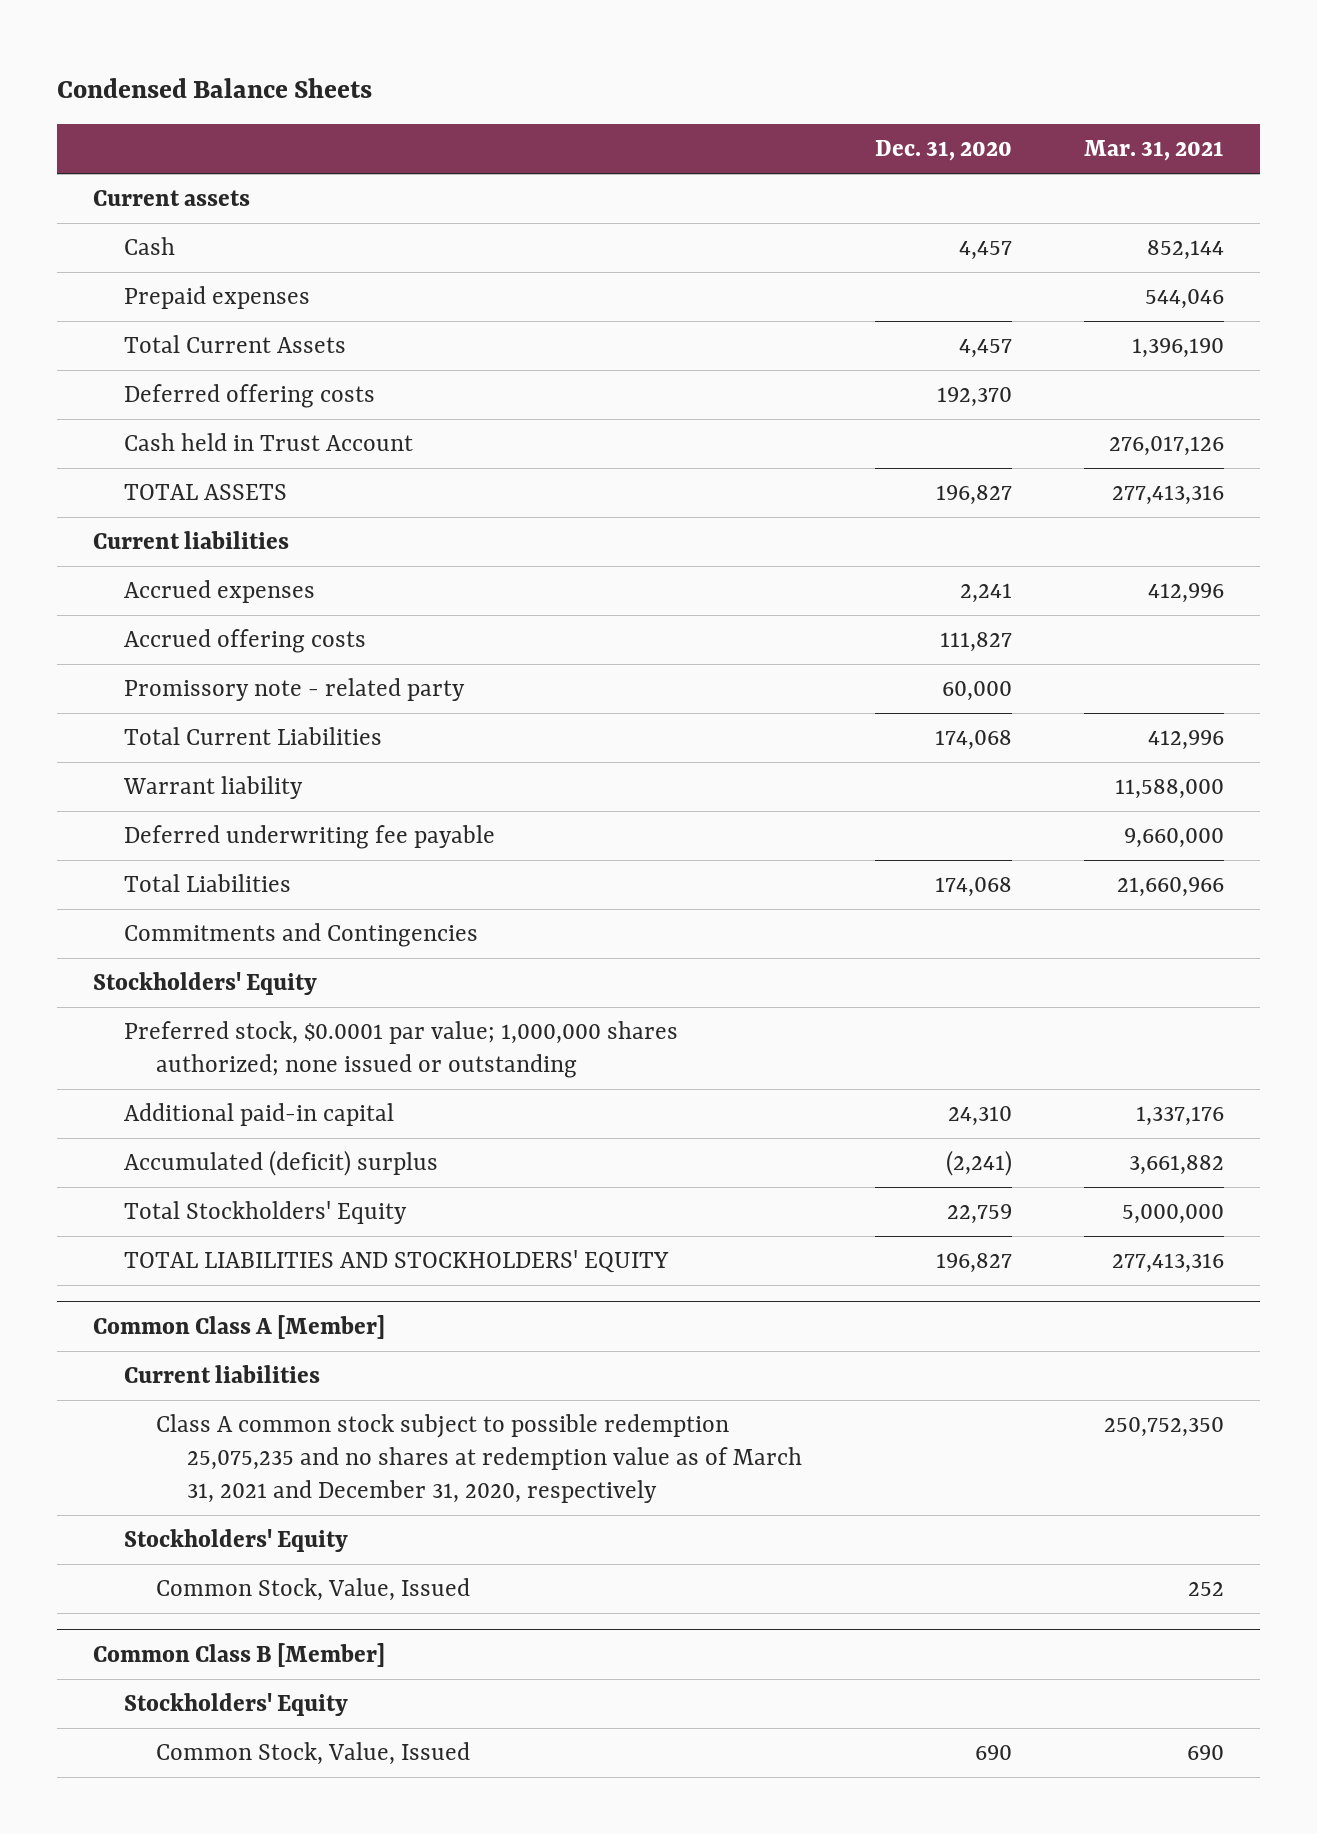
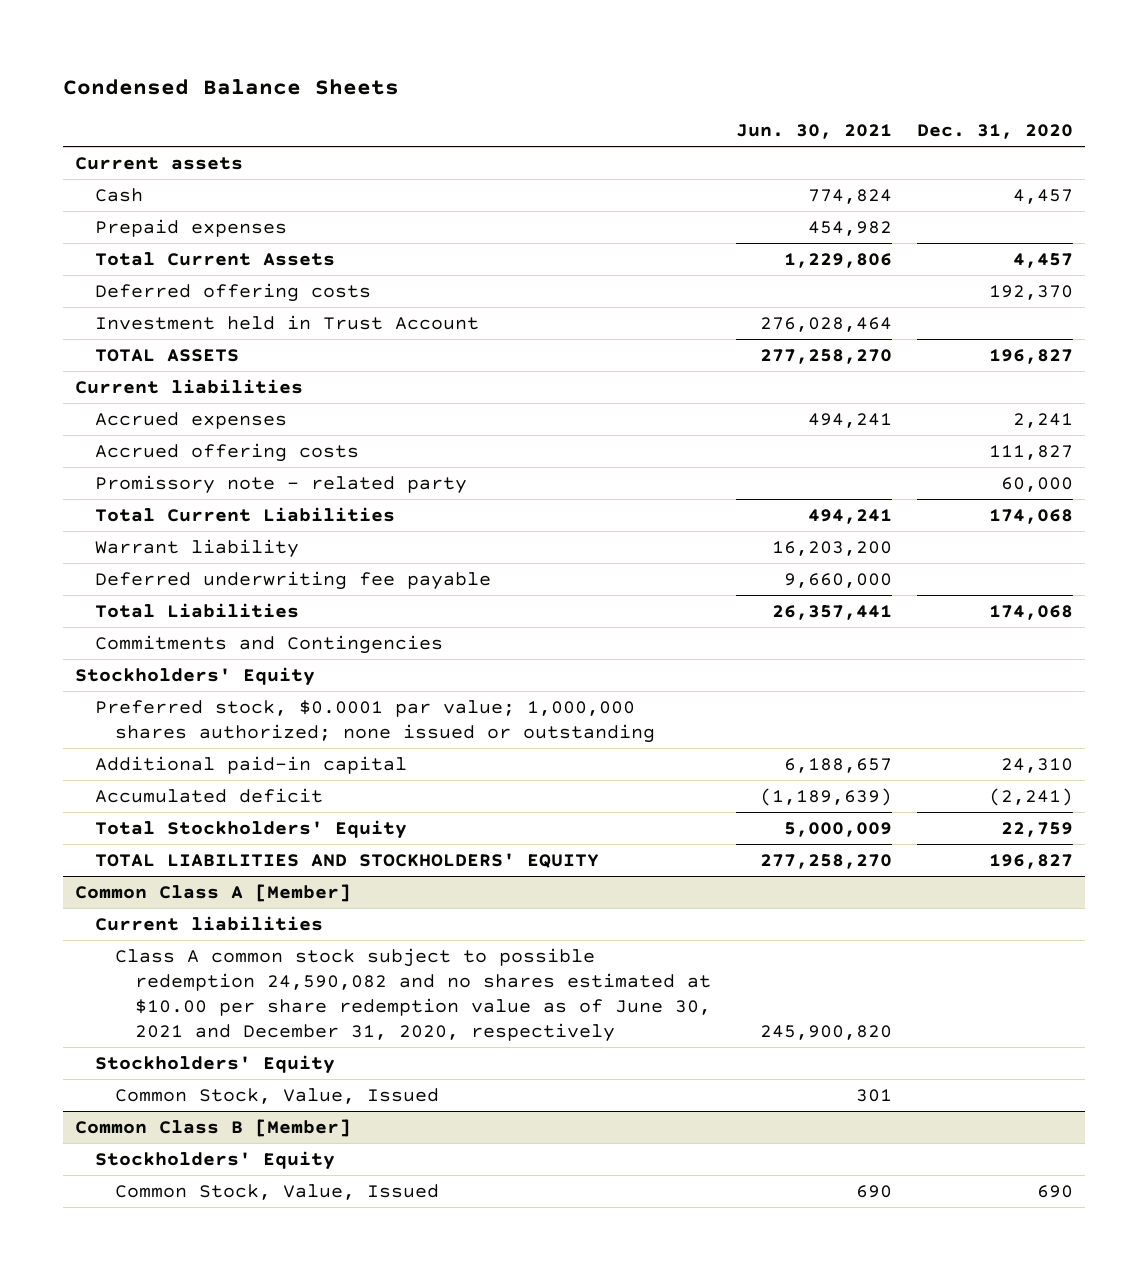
[1083,140,1224,162] Mar. 31, 2021 -> none
none -> [735,124,892,140] Jun. 30, 2021
[124,433,414,452] Cash held in Trust Account -> [95,315,480,331] Investment held in Trust Account
[124,1150,439,1177] Accumulated (deficit) surplus -> [95,788,324,804] Accumulated deficit
[155,1414,803,1503] Class A common stock subject to possible redemption 25,075,235 and no shares at redemption value as of March 31, 2021 and December 31, 2020, respectively -> [115,948,711,1042] Class A common stock subject to possible redemption 24,590,082 and no shares estimated at $10.00 per share redemption value as of June 30, 2021 and December 31, 2020, respectively

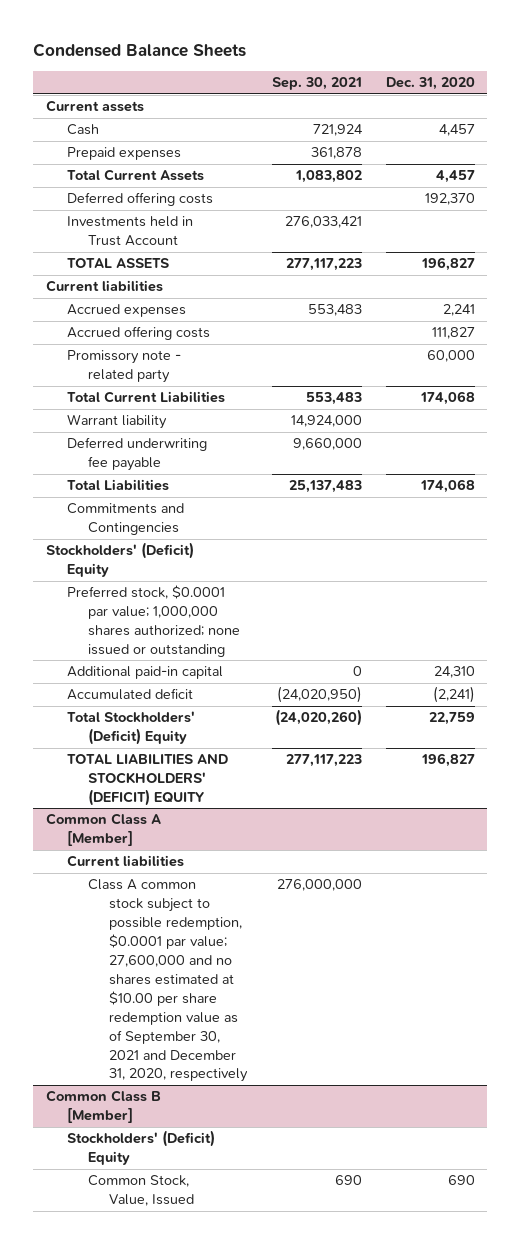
[735,124,892,140] Jun. 30, 2021 -> none
none -> [271,77,362,91] Sep. 30, 2021
[95,315,480,331] Investment held in Trust Account -> [66,216,193,247] Investments held in Trust Account
[75,667,316,687] Stockholders' Equity -> [45,542,194,578] Stockholders' (Deficit) Equity
[95,820,408,840] Total Stockholders' Equity -> [66,711,195,746] Total Stockholders' (Deficit) Equity
[95,853,600,869] TOTAL LIABILITIES AND STOCKHOLDERS' EQUITY -> [66,754,228,807] TOTAL LIABILITIES AND STOCKHOLDERS' (DEFICIT) EQUITY
[95,1055,336,1075] Stockholders' Equity -> none
[115,1088,440,1105] Common Stock, Value, Issued -> none
[115,948,711,1042] Class A common stock subject to possible redemption 24,590,082 and no shares estimated at $10.00 per share redemption value as of June 30, 2021 and December 31, 2020, respectively -> [88,879,249,1083] Class A common stock subject to possible redemption, $0.0001 par value; 27,600,000 and no shares estimated at $10.00 per share redemption value as of September 30, 2021 and December 31, 2020, respectively
[95,1151,336,1171] Stockholders' Equity -> [66,1130,215,1166] Stockholders' (Deficit) Equity

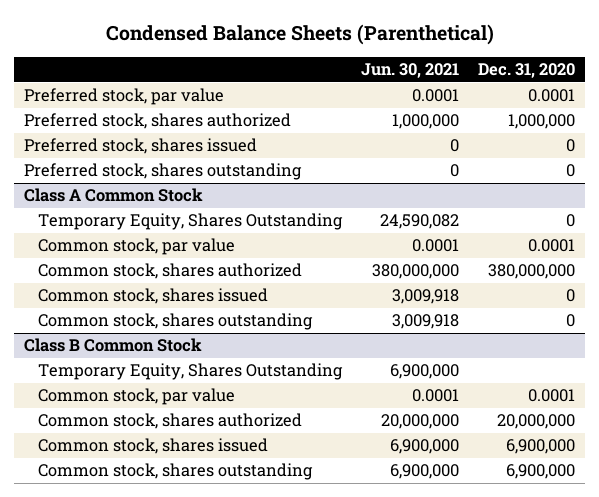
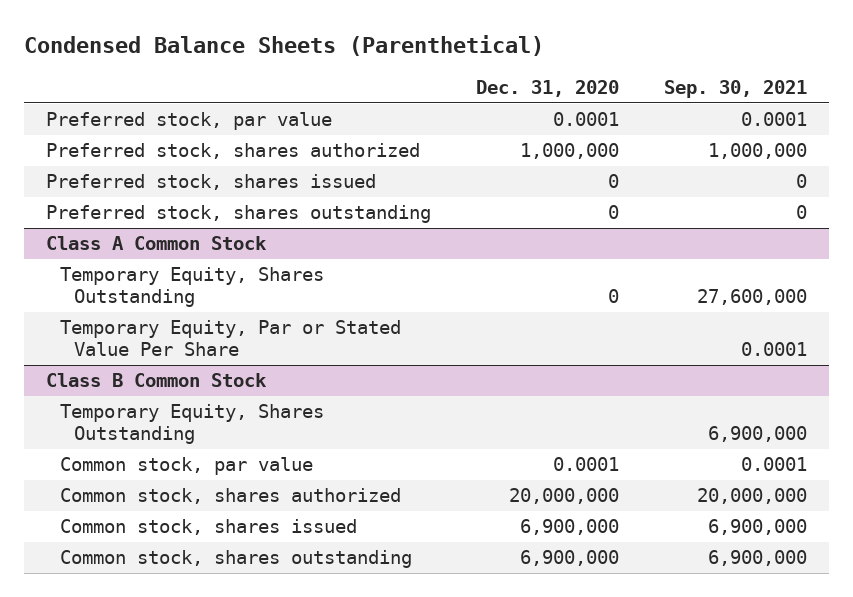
[361,63,460,79] Jun. 30, 2021 -> none
none -> [663,80,807,99] Sep. 30, 2021
[38,238,236,256] Common stock, par value -> none
[38,263,303,280] Common stock, shares authorized -> none
[38,288,269,305] Common stock, shares issued -> none
[38,313,314,331] Common stock, shares outstanding -> none
none -> [60,320,402,357] Temporary Equity, Par or Stated Value Per Share

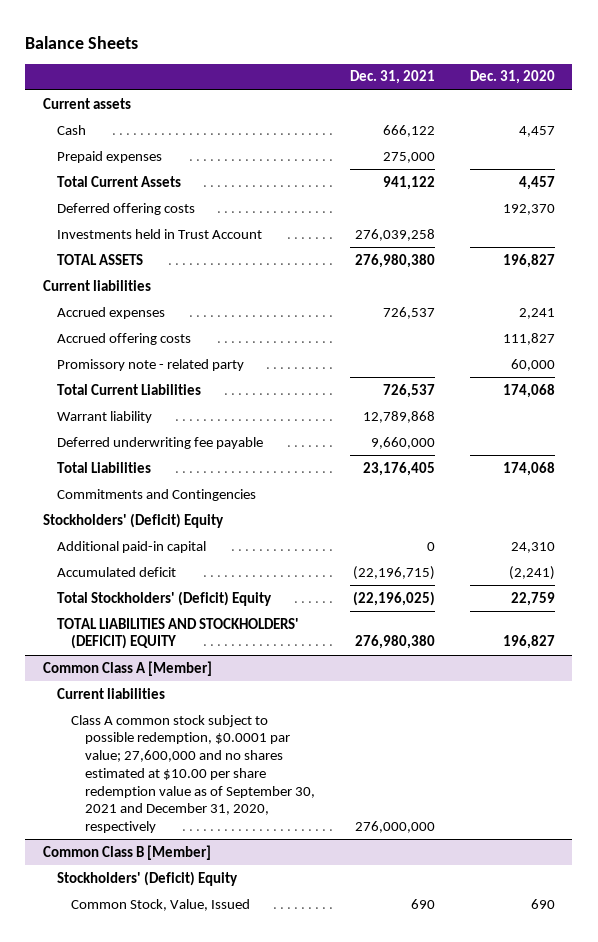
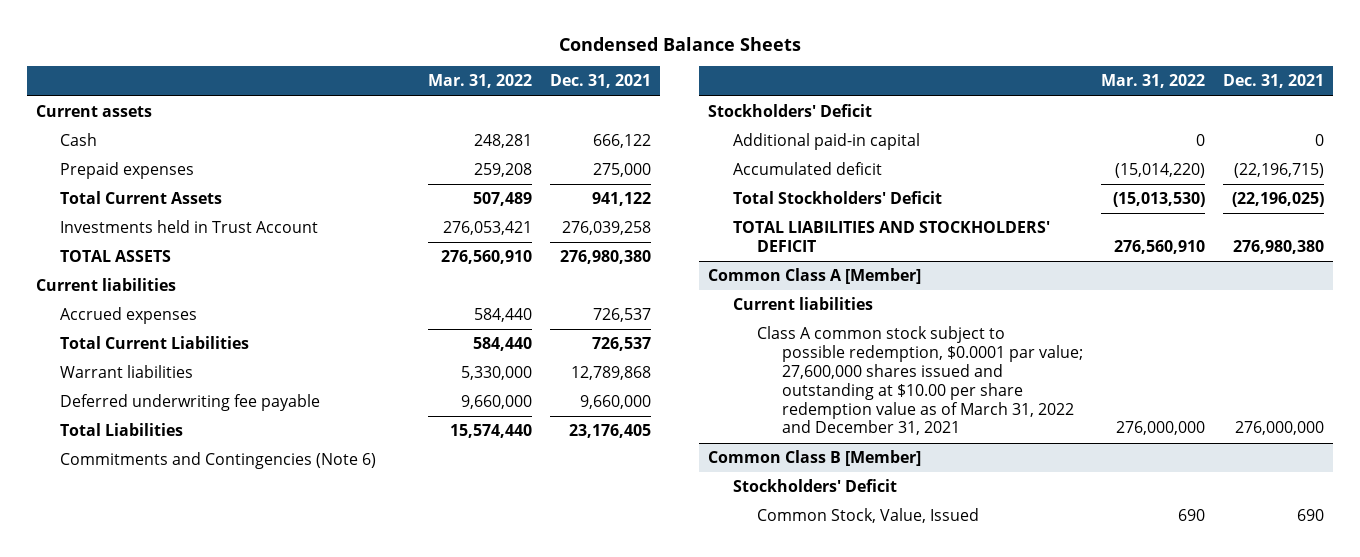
[25,35,139,49] Balance Sheets -> [558,36,801,51] Condensed Balance Sheets
[469,70,555,85] Dec. 31, 2020 -> none
none -> [428,74,533,89] Mar. 31, 2022
[56,202,195,215] Deferred offering costs -> none
[56,332,191,345] Accrued offering costs -> none
[56,358,244,371] Promissory note - related party -> none
[56,410,152,423] Warrant liability -> [60,365,194,379] Warrant liabilities
[56,488,256,501] Commitments and Contingencies -> [60,452,377,470] Commitments and Contingencies (Note 6)
[42,512,224,528] Stockholders' (Deficit) Equity -> [708,104,873,118] Stockholders' Deficit
[56,590,272,606] Total Stockholders' (Deficit) Equity -> [732,191,942,205] Total Stockholders' Deficit
[56,617,299,650] TOTAL LIABILITIES AND STOCKHOLDERS' (DEFICIT) EQUITY -> [732,221,1050,253] TOTAL LIABILITIES AND STOCKHOLDERS' DEFICIT
[71,714,316,833] Class A common stock subject to possible redemption, $0.0001 par value; 27,600,000 and no shares estimated at $10.00 per share redemption value as of September 30, 2021 and December 31, 2020, respectively -> [757,326,1083,436] Class A common stock subject to possible redemption, $0.0001 par value; 27,600,000 shares issued and outstanding at $10.00 per share redemption value as of March 31, 2022 and December 31, 2021
[56,870,238,886] Stockholders' (Deficit) Equity -> [732,479,897,493] Stockholders' Deficit

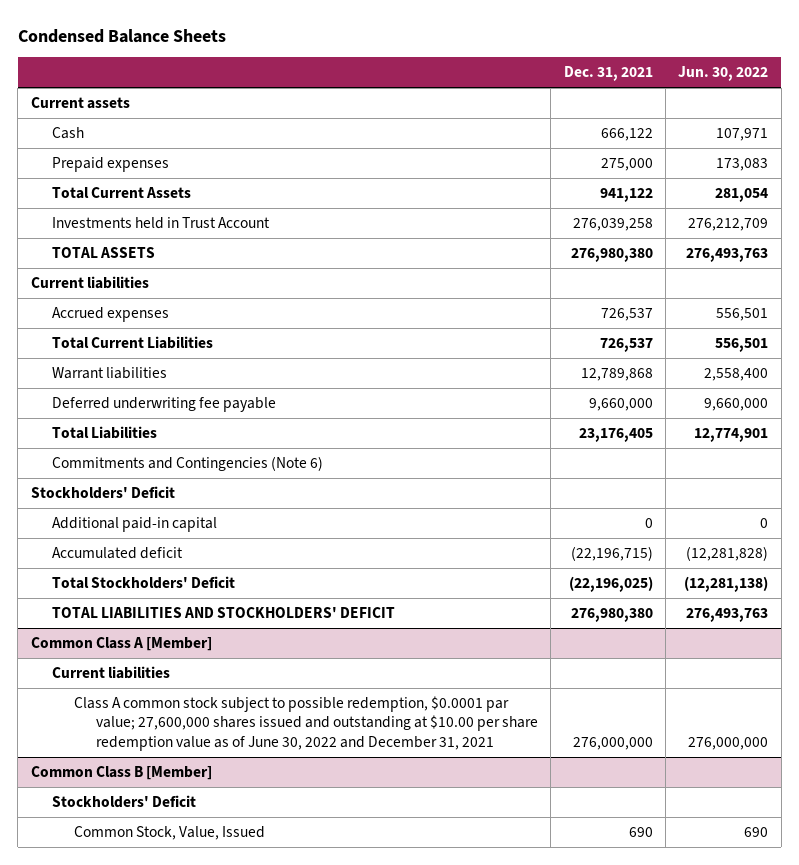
[428,74,533,89] Mar. 31, 2022 -> none
none -> [678,66,769,82] Jun. 30, 2022
[757,326,1083,436] Class A common stock subject to possible redemption, $0.0001 par value; 27,600,000 shares issued and outstanding at $10.00 per share redemption value as of March 31, 2022 and December 31, 2021 -> [74,696,538,751] Class A common stock subject to possible redemption, $0.0001 par value; 27,600,000 shares issued and outstanding at $10.00 per share redemption value as of June 30, 2022 and December 31, 2021

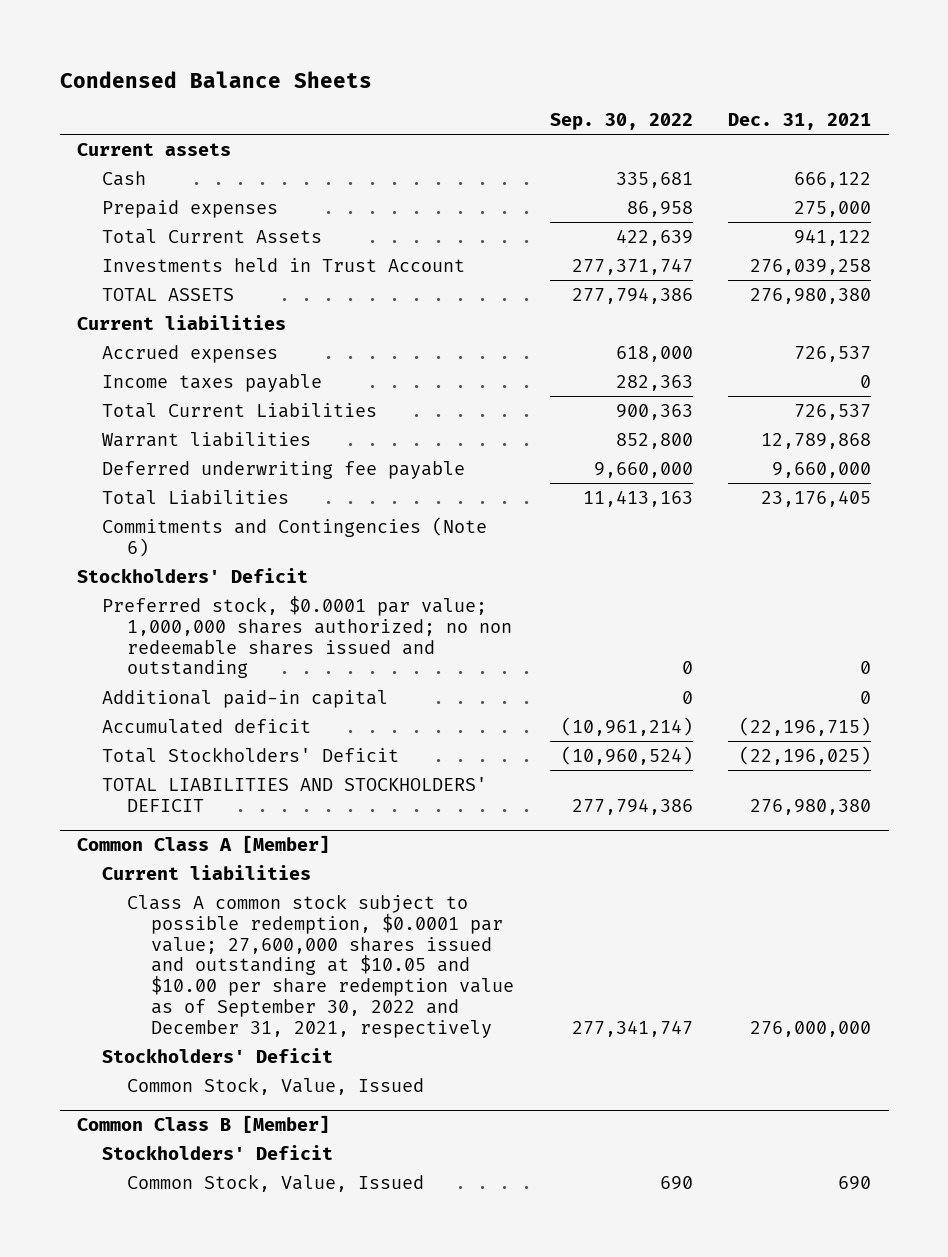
[678,66,769,82] Jun. 30, 2022 -> none
none -> [549,113,693,131] Sep. 30, 2022
none -> [102,373,323,392] Income taxes payable
none -> [102,595,512,679] Preferred stock, $0.0001 par value; 1,000,000 shares authorized; no non redeemable shares issued and outstanding
[74,696,538,751] Class A common stock subject to possible redemption, $0.0001 par value; 27,600,000 shares issued and outstanding at $10.00 per share redemption value as of June 30, 2022 and December 31, 2021 -> [126,893,515,1039] Class A common stock subject to possible redemption, $0.0001 par value; 27,600,000 shares issued and outstanding at $10.05 and $10.00 per share redemption value as of September 30, 2022 and December 31, 2021, respectively
none -> [102,1047,334,1063] Stockholders' Deficit
none -> [126,1076,424,1095] Common Stock, Value, Issued

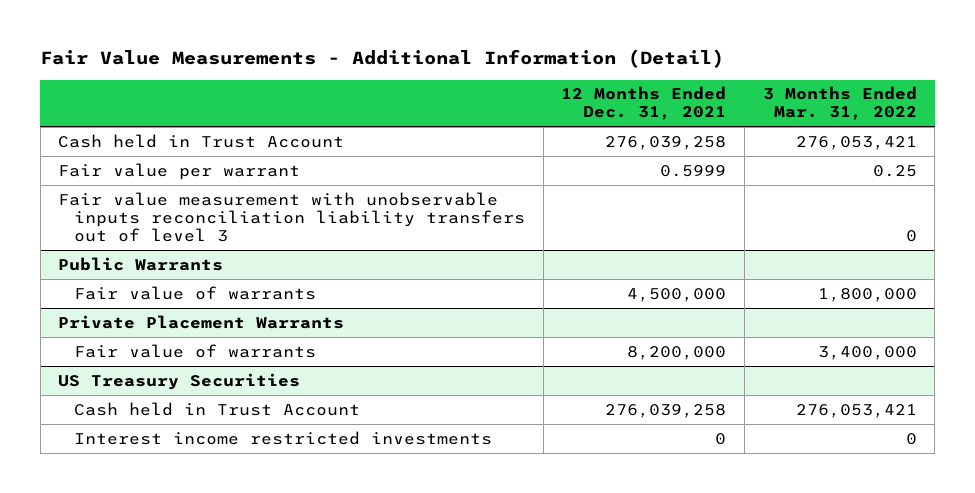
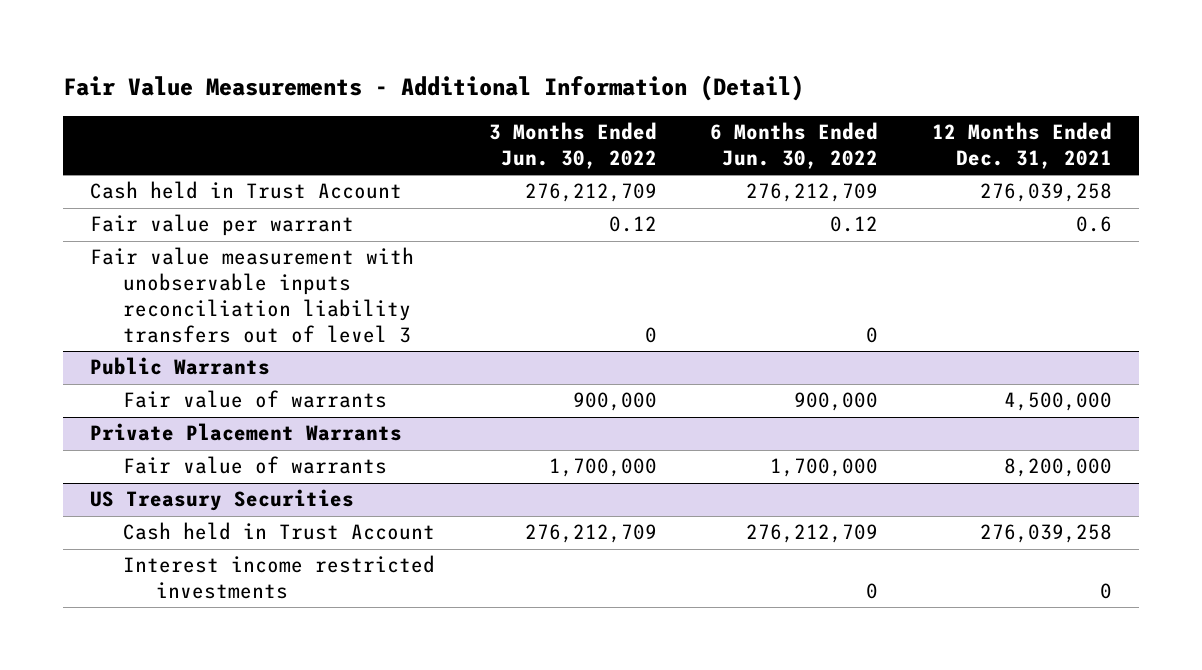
[762,86,917,121] 3 Months Ended Mar. 31, 2022 -> none
none -> [488,122,657,170] 3 Months Ended Jun. 30, 2022
none -> [710,122,879,170] 6 Months Ended Jun. 30, 2022
[660,164,727,177] 0.5999 -> [1076,216,1113,233] 0.6

